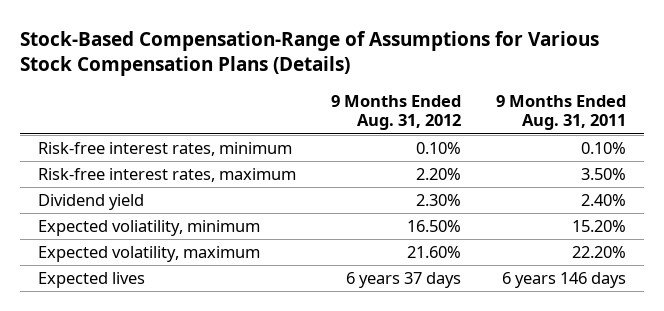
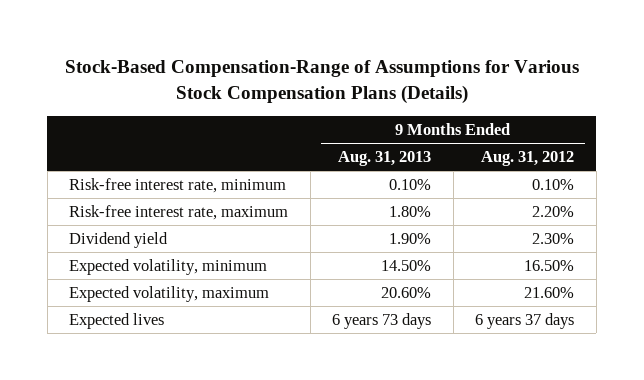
[496,95,627,131] 9 Months Ended Aug. 31, 2011 -> none
none -> [338,151,432,167] Aug. 31, 2013
[37,142,292,157] Risk-free interest rates, minimum -> [69,177,287,193] Risk-free interest rate, minimum
[37,168,296,183] Risk-free interest rates, maximum -> [69,204,289,220] Risk-free interest rate, maximum
[37,220,260,237] Expected voliatility, minimum -> [69,258,268,275] Expected volatility, minimum

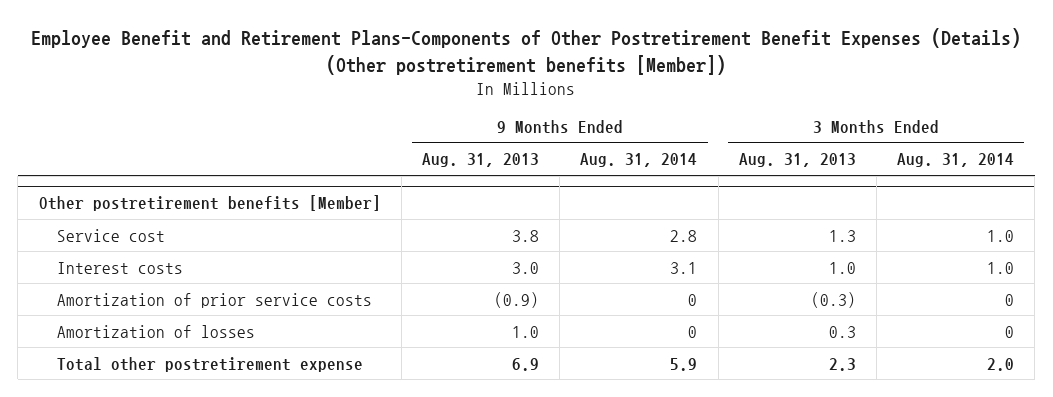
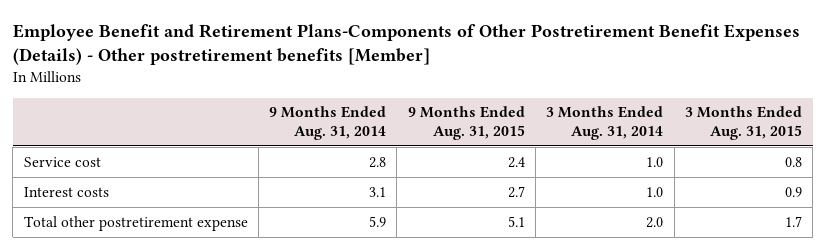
[31,28,1022,75] Employee Benefit and Retirement Plans-Components of Other Postretirement Benefit Expenses (Details) (Other postretirement benefits [Member]) -> [12,23,800,66] Employee Benefit and Retirement Plans-Components of Other Postretirement Benefit Expenses (Details) - Other postretirement benefits [Member]
[422,153,540,168] Aug. 31, 2013 -> none
[738,153,856,168] Aug. 31, 2013 -> none
none -> [407,106,525,140] 9 Months Ended Aug. 31, 2015
none -> [684,106,802,140] 3 Months Ended Aug. 31, 2015
[38,195,381,212] Other postretirement benefits [Member] -> none
[57,292,373,308] Amortization of prior service costs -> none
[57,324,256,338] Amortization of losses -> none

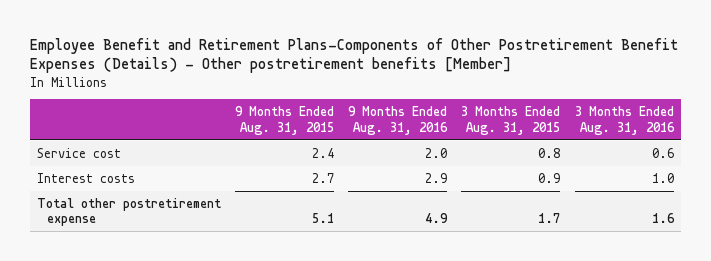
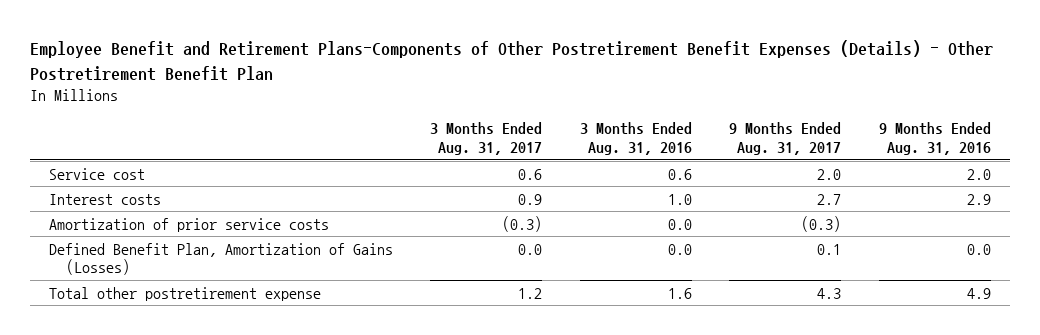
[29,37,678,74] Employee Benefit and Retirement Plans-Components of Other Postretirement Benefit Expenses (Details) - Other postretirement benefits [Member] -> [29,40,993,81] Employee Benefit and Retirement Plans-Components of Other Postretirement Benefit Expenses (Details) - Other Postretirement Benefit Plan
[235,106,335,135] 9 Months Ended Aug. 31, 2015 -> none
[461,106,561,135] 3 Months Ended Aug. 31, 2015 -> none
none -> [430,122,543,155] 3 Months Ended Aug. 31, 2017
none -> [729,122,842,155] 9 Months Ended Aug. 31, 2017
none -> [48,217,329,232] Amortization of prior service costs
none -> [48,242,393,276] Defined Benefit Plan, Amortization of Gains (Losses)

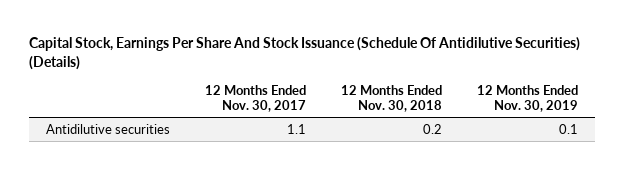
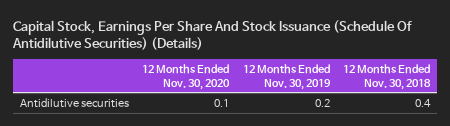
[205,85,307,113] 12 Months Ended Nov. 30, 2017 -> none
none -> [142,64,231,90] 12 Months Ended Nov. 30, 2020
[423,123,443,134] 0.2 -> [415,99,432,108] 0.4
[558,123,578,134] 0.1 -> [314,99,330,108] 0.2

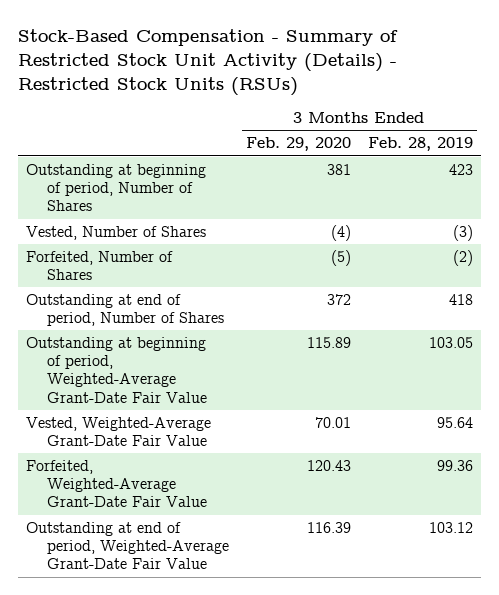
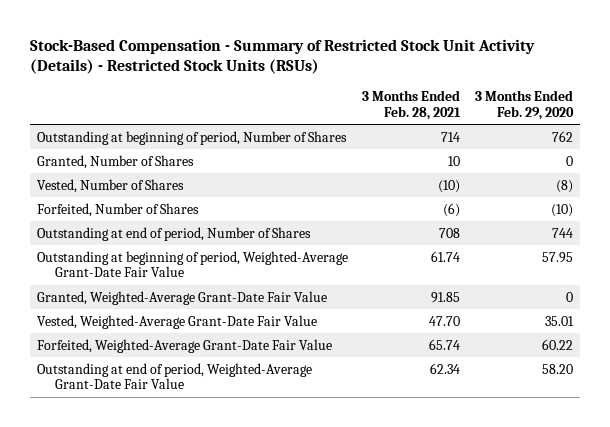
[367,137,473,152] Feb. 28, 2019 -> none
none -> [362,90,462,120] 3 Months Ended Feb. 28, 2021
[326,163,351,175] 381 -> [551,130,573,142] 762
none -> [37,154,195,169] Granted, Number of Shares
[330,224,351,241] (4) -> [555,179,573,193] (8)
[330,249,351,266] (5) -> [550,203,573,217] (10)
[326,293,351,305] 372 -> [551,227,573,238] 744
[306,336,351,348] 115.89 -> [541,251,573,263] 57.95
none -> [37,290,328,305] Granted, Weighted-Average Grant-Date Fair Value
[314,416,351,428] 70.01 -> [544,315,574,326] 35.01
[306,459,351,471] 120.43 -> [541,338,573,350] 60.22
[306,521,351,533] 116.39 -> [541,363,573,374] 58.20

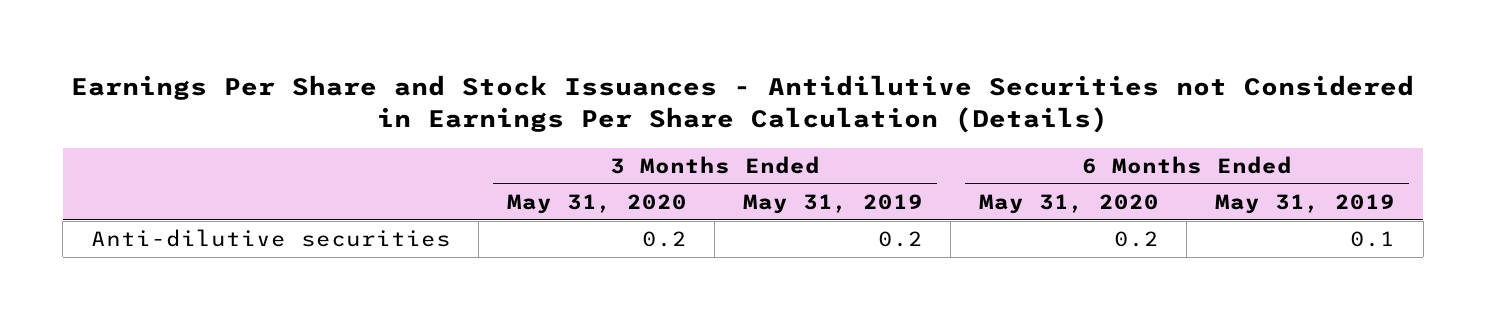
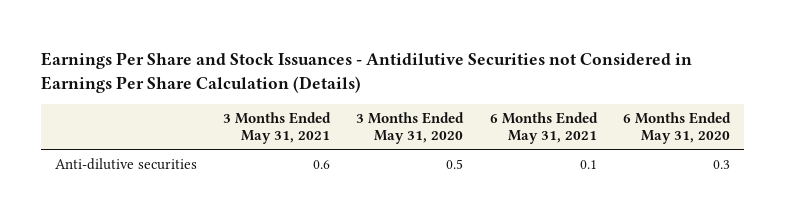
[742,194,923,215] May 31, 2019 -> none
[1214,194,1395,215] May 31, 2019 -> none
none -> [223,111,332,145] 3 Months Ended May 31, 2021
none -> [489,111,598,145] 6 Months Ended May 31, 2021
[641,231,687,248] 0.2 -> [446,158,464,169] 0.5
[1113,231,1159,248] 0.2 -> [713,159,731,169] 0.3

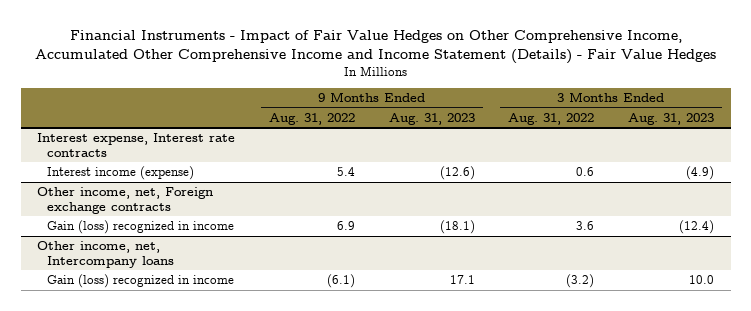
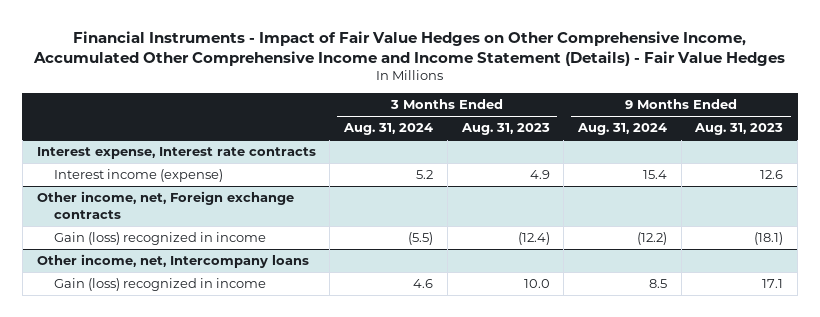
[269,112,356,125] Aug. 31, 2022 -> none
[508,112,595,125] Aug. 31, 2022 -> none
none -> [343,123,434,136] Aug. 31, 2024
none -> [576,123,667,136] Aug. 31, 2024
[439,166,475,181] (12.6) -> [760,170,784,180] 12.6
[685,166,714,181] (4.9) -> [529,170,550,180] 4.9

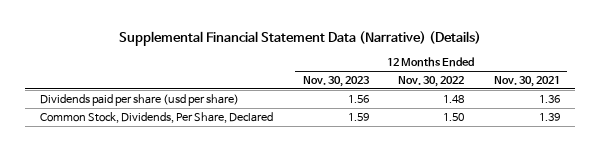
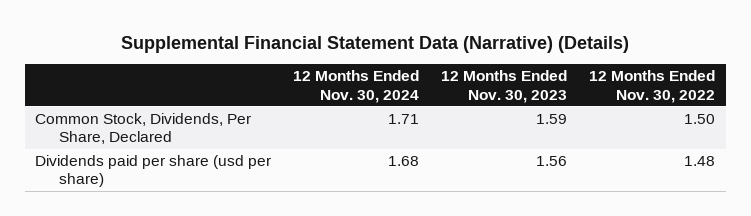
[494,76,561,88] Nov. 30, 2021 -> none
none -> [293,70,420,103] 12 Months Ended Nov. 30, 2024
[39,93,239,106] Dividends paid per share (usd per share) -> [35,154,272,188] Dividends paid per share (usd per share)

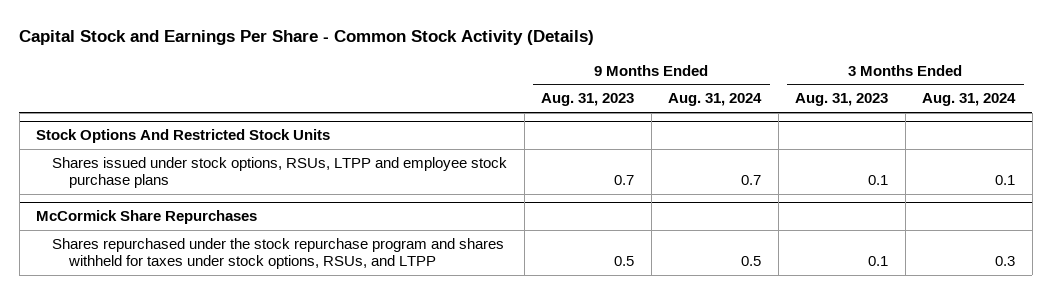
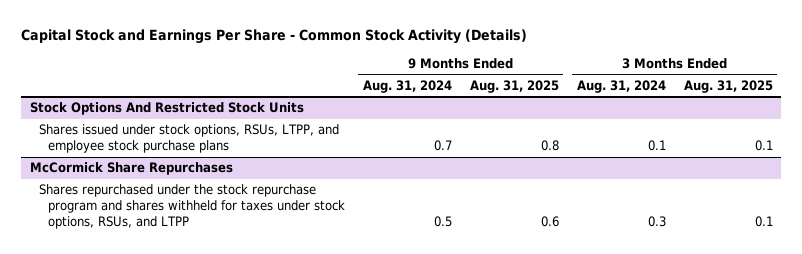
[541,93,635,107] Aug. 31, 2023 -> none
[795,93,889,107] Aug. 31, 2023 -> none
none -> [469,79,559,93] Aug. 31, 2025
none -> [683,79,773,93] Aug. 31, 2025
[52,156,508,189] Shares issued under stock options, RSUs, LTPP and employee stock purchase plans -> [38,124,339,154] Shares issued under stock options, RSUs, LTPP, and employee stock purchase plans

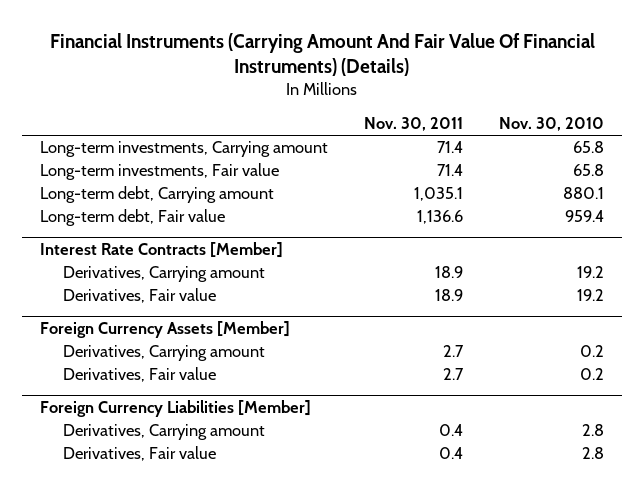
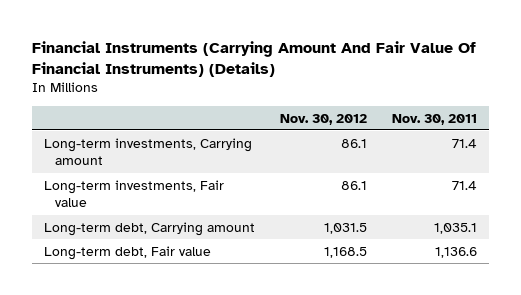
[499,117,605,132] Nov. 30, 2010 -> none
none -> [279,113,367,125] Nov. 30, 2012
[40,241,284,258] Interest Rate Contracts [Member] -> none
[63,266,266,283] Derivatives, Carrying amount -> none
[63,288,217,304] Derivatives, Fair value -> none
[40,320,291,338] Foreign Currency Assets [Member] -> none
[63,345,266,362] Derivatives, Carrying amount -> none
[63,367,217,383] Derivatives, Fair value -> none
[40,399,312,417] Foreign Currency Liabilities [Member] -> none
[63,424,266,441] Derivatives, Carrying amount -> none
[63,446,217,462] Derivatives, Fair value -> none

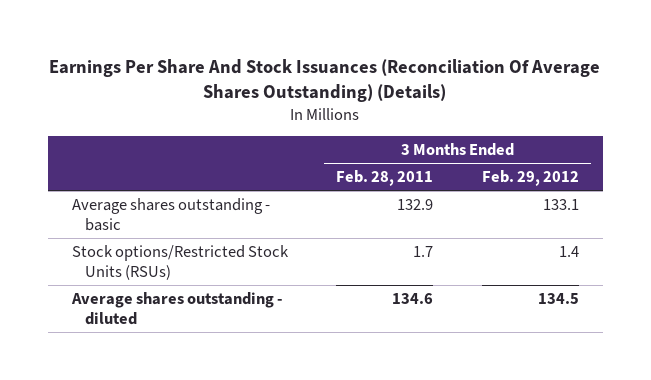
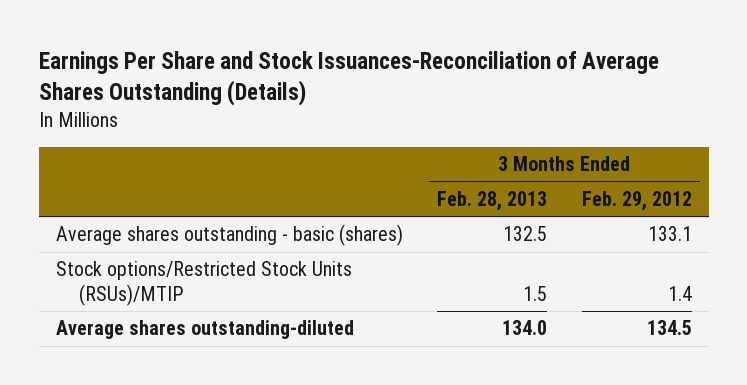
[49,58,601,103] Earnings Per Share And Stock Issuances (Reconciliation Of Average Shares Outstanding) (Details) -> [38,51,659,107] Earnings Per Share and Stock Issuances-Reconciliation of Average Shares Outstanding (Details)
[336,169,434,186] Feb. 28, 2011 -> none
none -> [437,191,548,212] Feb. 28, 2013
[71,197,270,232] Average shares outstanding - basic -> [55,224,403,247] Average shares outstanding - basic (shares)
[71,244,289,281] Stock options/Restricted Stock Units (RSUs) -> [55,261,352,306] Stock options/Restricted Stock Units (RSUs)/MTIP
[70,291,282,326] Average shares outstanding - diluted -> [55,320,354,340] Average shares outstanding-diluted

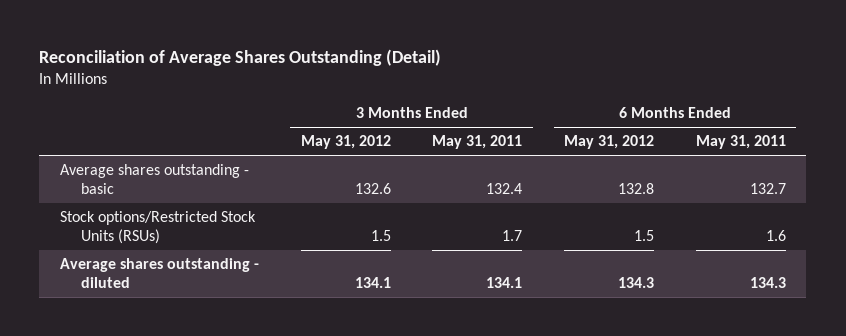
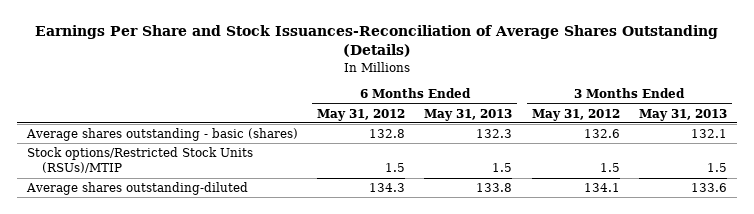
[39,49,442,67] Reconciliation of Average Shares Outstanding (Detail) -> [34,25,718,58] Earnings Per Share and Stock Issuances-Reconciliation of Average Shares Outstanding (Details)
[432,135,523,150] May 31, 2011 -> none
[695,135,786,150] May 31, 2011 -> none
none -> [424,108,513,121] May 31, 2013
none -> [638,108,727,121] May 31, 2013
[60,163,250,195] Average shares outstanding - basic -> [25,128,298,142] Average shares outstanding - basic (shares)
[60,210,257,245] Stock options/Restricted Stock Units (RSUs) -> [26,147,253,174] Stock options/Restricted Stock Units (RSUs)/MTIP
[60,257,260,289] Average shares outstanding - diluted -> [25,182,248,196] Average shares outstanding-diluted

